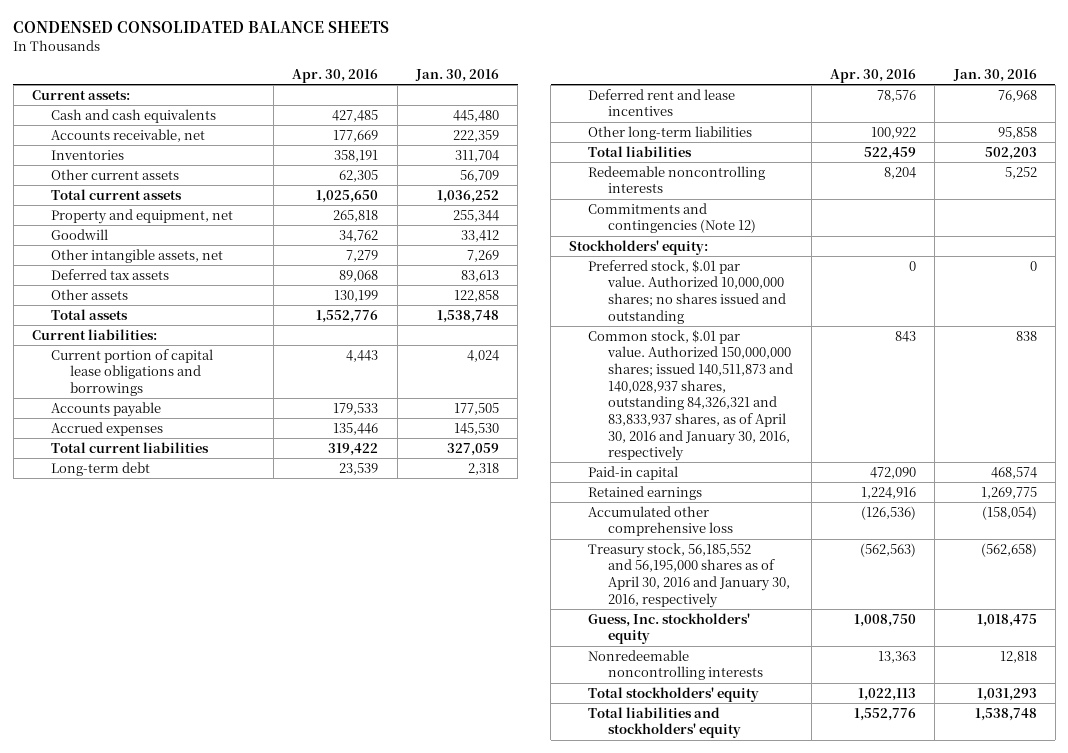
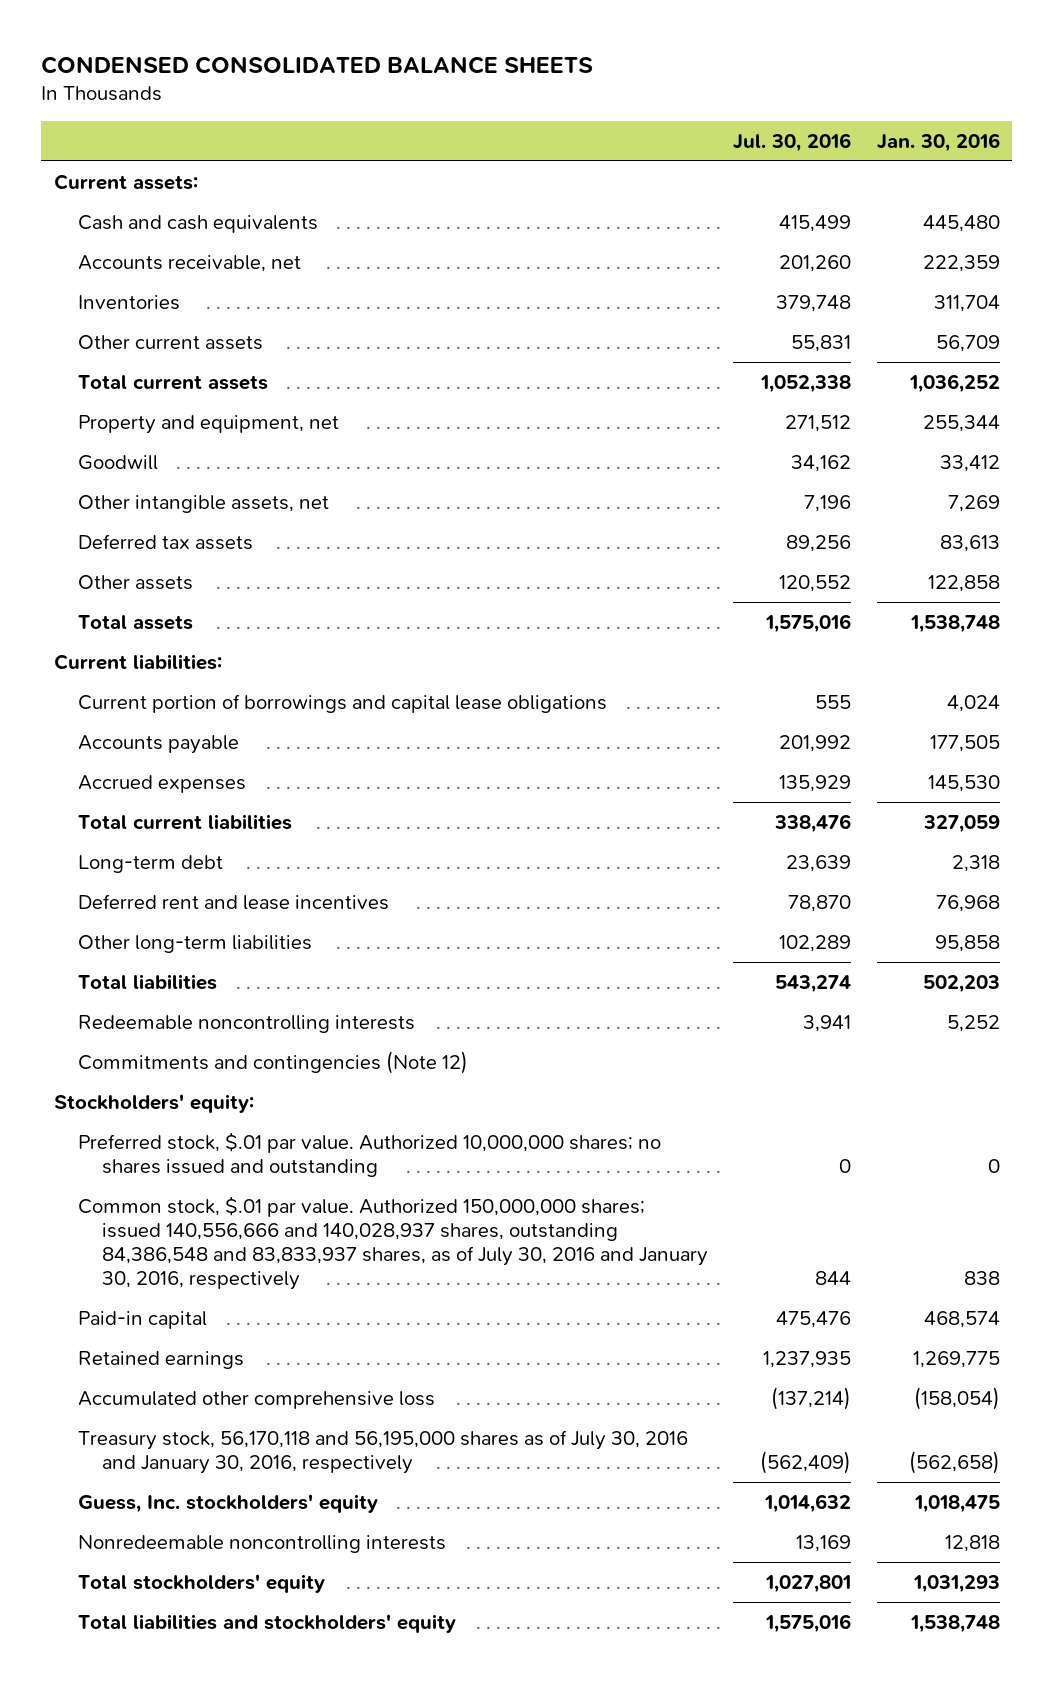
[292,69,379,84] Apr. 30, 2016 -> none
none -> [733,132,852,152] Jul. 30, 2016
[50,348,213,397] Current portion of capital lease obligations and borrowings -> [77,693,607,713] Current portion of borrowings and capital lease obligations
[588,329,793,462] Common stock, $.01 par value. Authorized 150,000,000 shares; issued 140,511,873 and 140,028,937 shares, outstanding 84,326,321 and 83,833,937 shares, as of April 30, 2016 and January 30, 2016, respectively -> [77,1195,709,1291] Common stock, $.01 par value. Authorized 150,000,000 shares; issued 140,556,666 and 140,028,937 shares, outstanding 84,386,548 and 83,833,937 shares, as of July 30, 2016 and January 30, 2016, respectively
[588,542,790,608] Treasury stock, 56,185,552 and 56,195,000 shares as of April 30, 2016 and January 30, 2016, respectively -> [77,1429,688,1475] Treasury stock, 56,170,118 and 56,195,000 shares as of July 30, 2016 and January 30, 2016, respectively

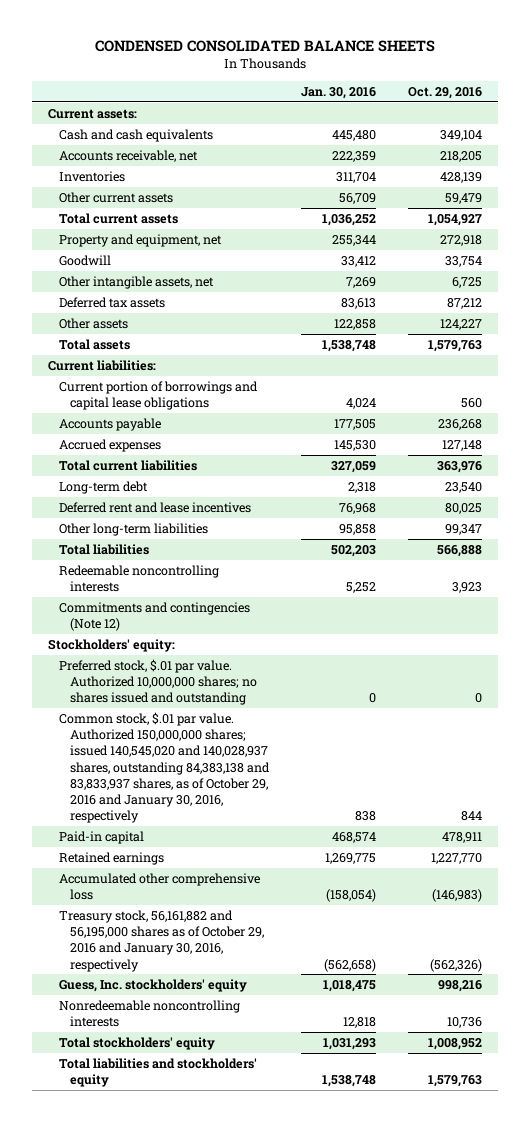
[733,132,852,152] Jul. 30, 2016 -> none
none -> [408,86,483,99] Oct. 29, 2016
[77,1195,709,1291] Common stock, $.01 par value. Authorized 150,000,000 shares; issued 140,556,666 and 140,028,937 shares, outstanding 84,386,548 and 83,833,937 shares, as of July 30, 2016 and January 30, 2016, respectively -> [58,711,270,824] Common stock, $.01 par value. Authorized 150,000,000 shares; issued 140,545,020 and 140,028,937 shares, outstanding 84,383,138 and 83,833,937 shares, as of October 29, 2016 and January 30, 2016, respectively
[77,1429,688,1475] Treasury stock, 56,170,118 and 56,195,000 shares as of July 30, 2016 and January 30, 2016, respectively -> [58,909,264,972] Treasury stock, 56,161,882 and 56,195,000 shares as of October 29, 2016 and January 30, 2016, respectively

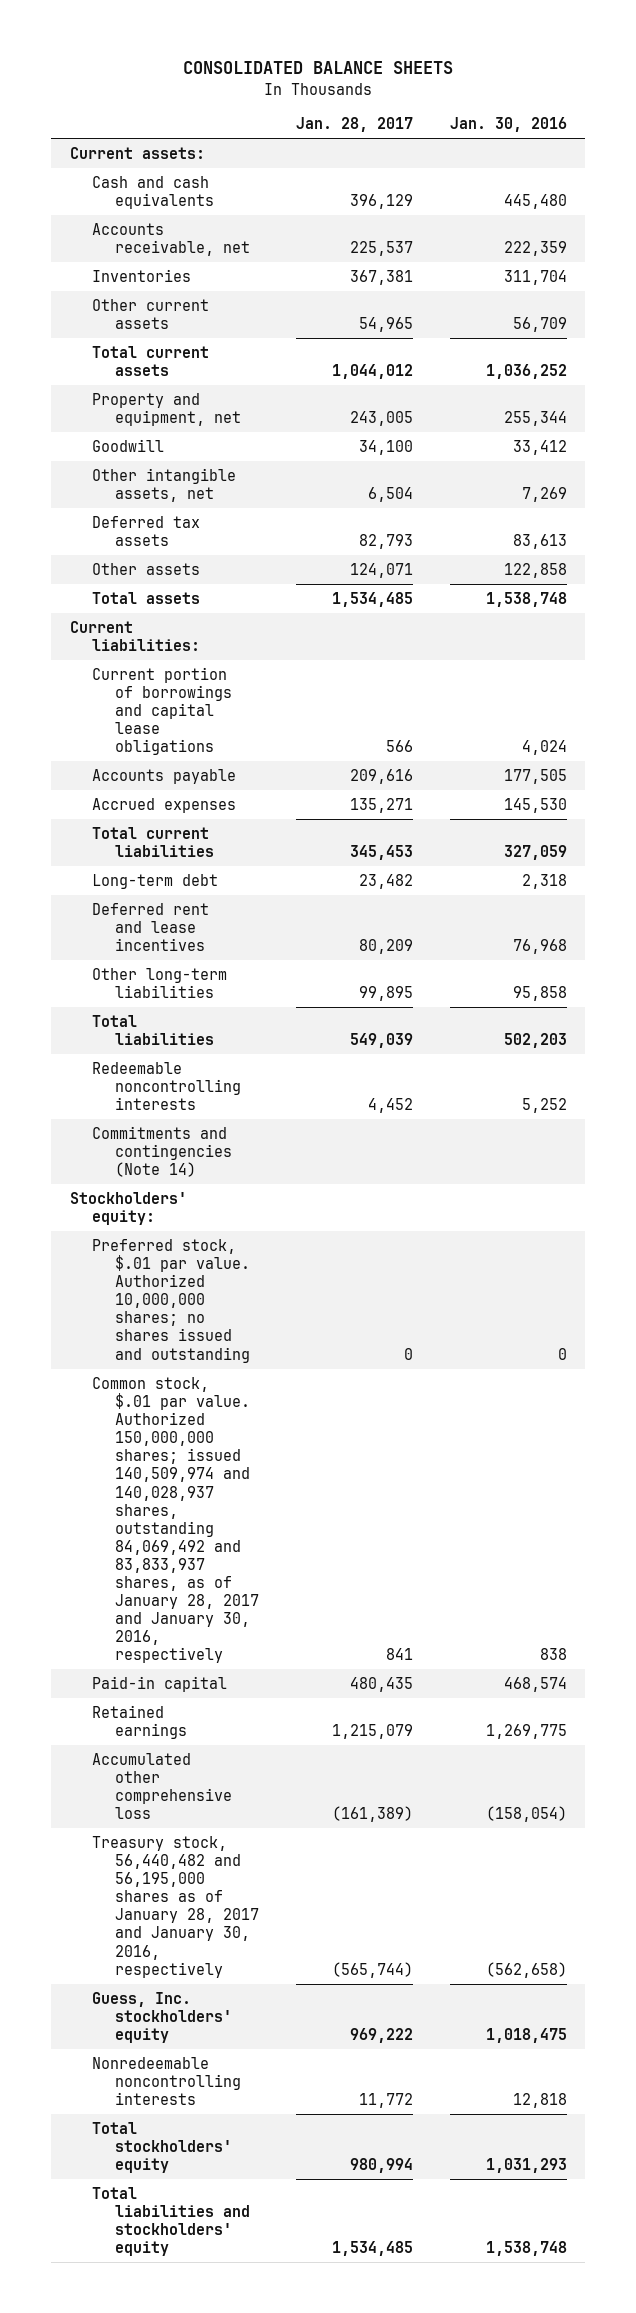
[95,40,436,53] CONDENSED CONSOLIDATED BALANCE SHEETS -> [183,61,454,75] CONSOLIDATED BALANCE SHEETS
[408,86,483,99] Oct. 29, 2016 -> none
none -> [295,117,413,133] Jan. 28, 2017
[58,601,250,632] Commitments and contingencies (Note 12) -> [92,1125,232,1178] Commitments and contingencies (Note 14)
[58,711,270,824] Common stock, $.01 par value. Authorized 150,000,000 shares; issued 140,545,020 and 140,028,937 shares, outstanding 84,383,138 and 83,833,937 shares, as of October 29, 2016 and January 30, 2016, respectively -> [92,1376,259,1664] Common stock, $.01 par value. Authorized 150,000,000 shares; issued 140,509,974 and 140,028,937 shares, outstanding 84,069,492 and 83,833,937 shares, as of January 28, 2017 and January 30, 2016, respectively
[58,909,264,972] Treasury stock, 56,161,882 and 56,195,000 shares as of October 29, 2016 and January 30, 2016, respectively -> [92,1835,259,1978] Treasury stock, 56,440,482 and 56,195,000 shares as of January 28, 2017 and January 30, 2016, respectively

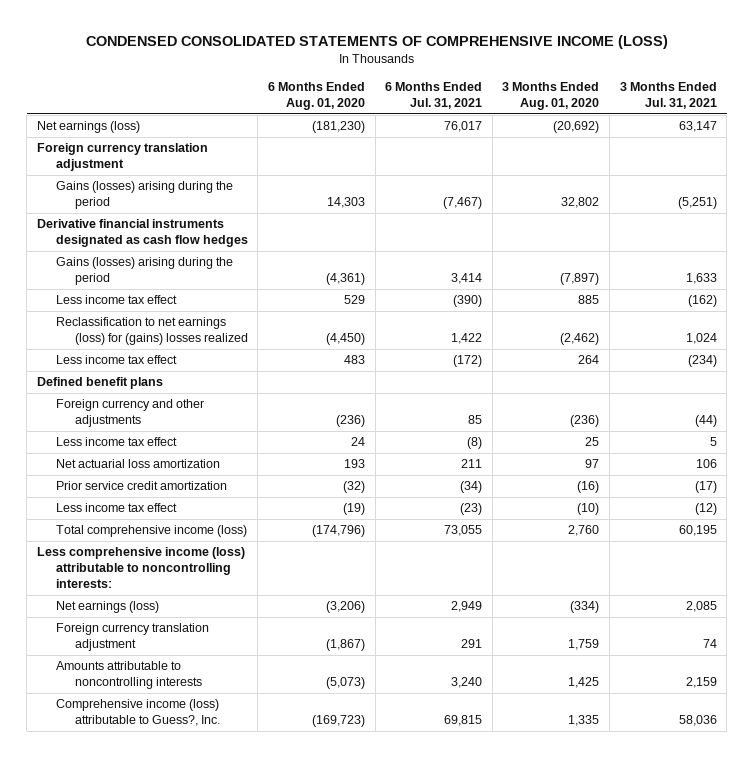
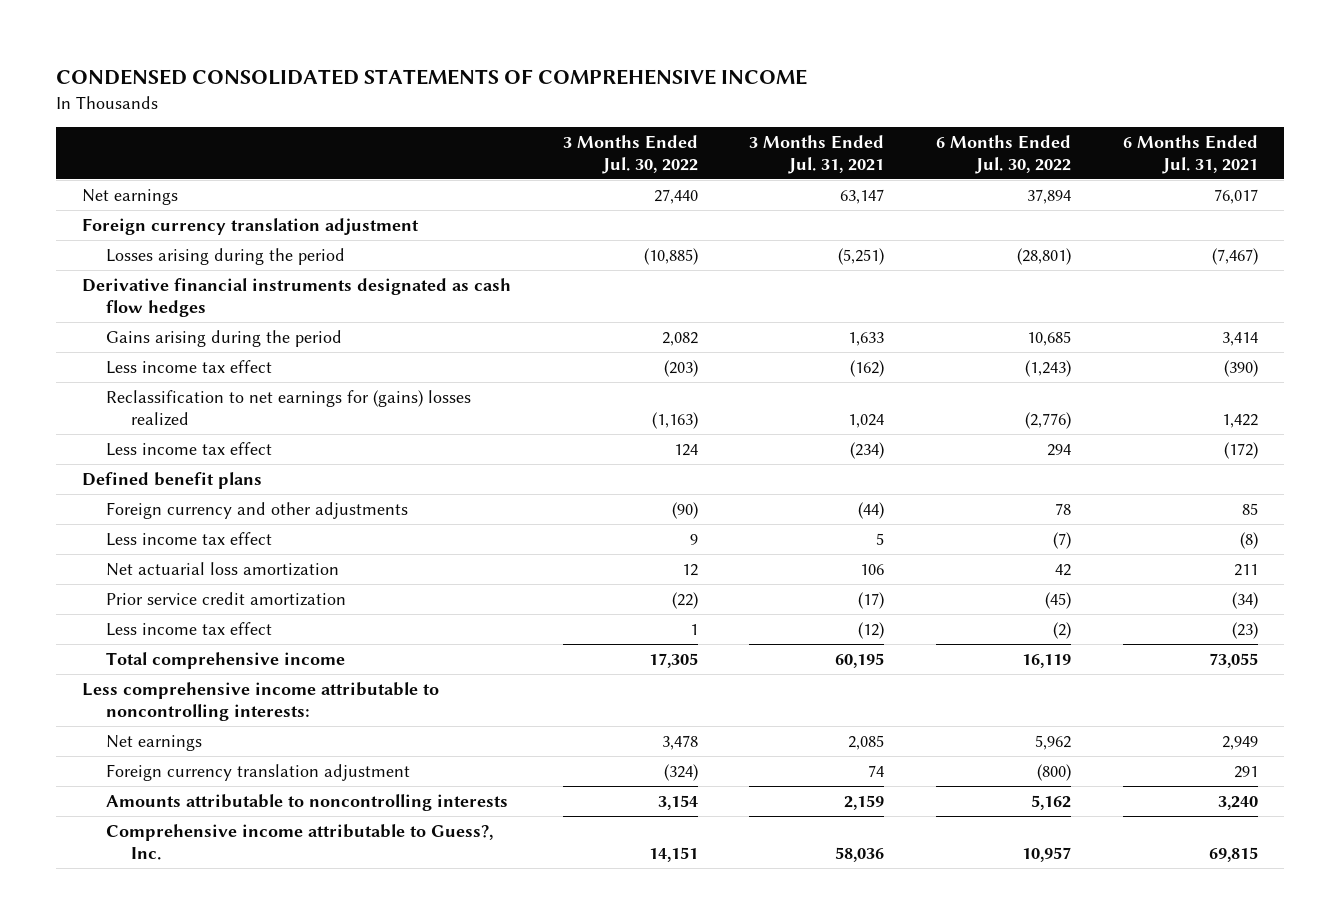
[85,35,668,50] CONDENSED CONSOLIDATED STATEMENTS OF COMPREHENSIVE INCOME (LOSS) -> [56,69,808,86] CONDENSED CONSOLIDATED STATEMENTS OF COMPREHENSIVE INCOME
[268,82,366,111] 6 Months Ended Aug. 01, 2020 -> none
[502,82,600,111] 3 Months Ended Aug. 01, 2020 -> none
none -> [562,134,698,174] 3 Months Ended Jul. 30, 2022
none -> [936,134,1072,174] 6 Months Ended Jul. 30, 2022
[36,121,140,134] Net earnings (loss) -> [81,188,178,205] Net earnings
[55,181,233,210] Gains (losses) arising during the period -> [106,247,346,265] Losses arising during the period
[55,257,233,286] Gains (losses) arising during the period -> [106,329,343,347] Gains arising during the period
[55,317,248,346] Reclassification to net earnings (loss) for (gains) losses realized -> [106,389,472,426] Reclassification to net earnings for (gains) losses realized
[55,525,247,538] Total comprehensive income (loss) -> [106,651,346,669] Total comprehensive income
[36,547,245,589] Less comprehensive income (loss) attributable to noncontrolling interests: -> [81,681,439,721] Less comprehensive income attributable to noncontrolling interests:
[55,601,159,614] Net earnings (loss) -> [106,734,203,751] Net earnings
[55,699,220,727] Comprehensive income (loss) attributable to Guess?, Inc. -> [106,823,494,860] Comprehensive income attributable to Guess?, Inc.

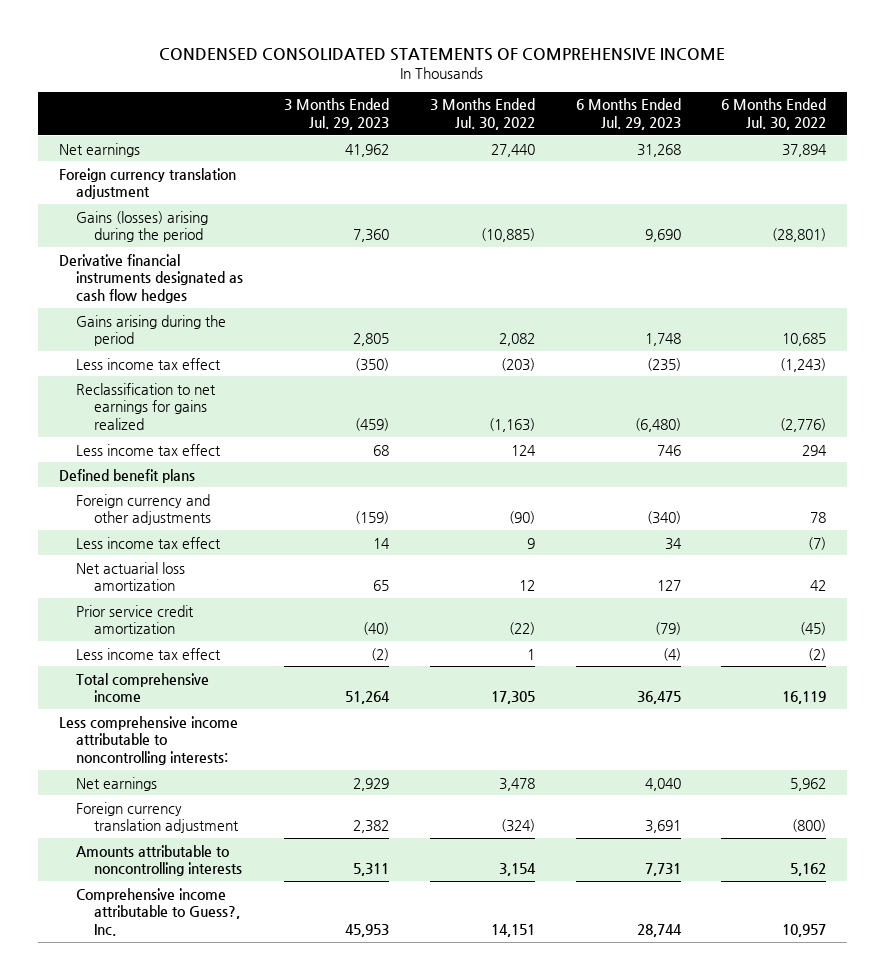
[749,134,885,174] 3 Months Ended Jul. 31, 2021 -> none
[1122,134,1258,174] 6 Months Ended Jul. 31, 2021 -> none
none -> [283,98,389,130] 3 Months Ended Jul. 29, 2023
none -> [575,98,681,130] 6 Months Ended Jul. 29, 2023
[106,247,346,265] Losses arising during the period -> [76,210,209,243] Gains (losses) arising during the period
[106,389,472,426] Reclassification to net earnings for (gains) losses realized -> [76,382,217,430] Reclassification to net earnings for gains realized

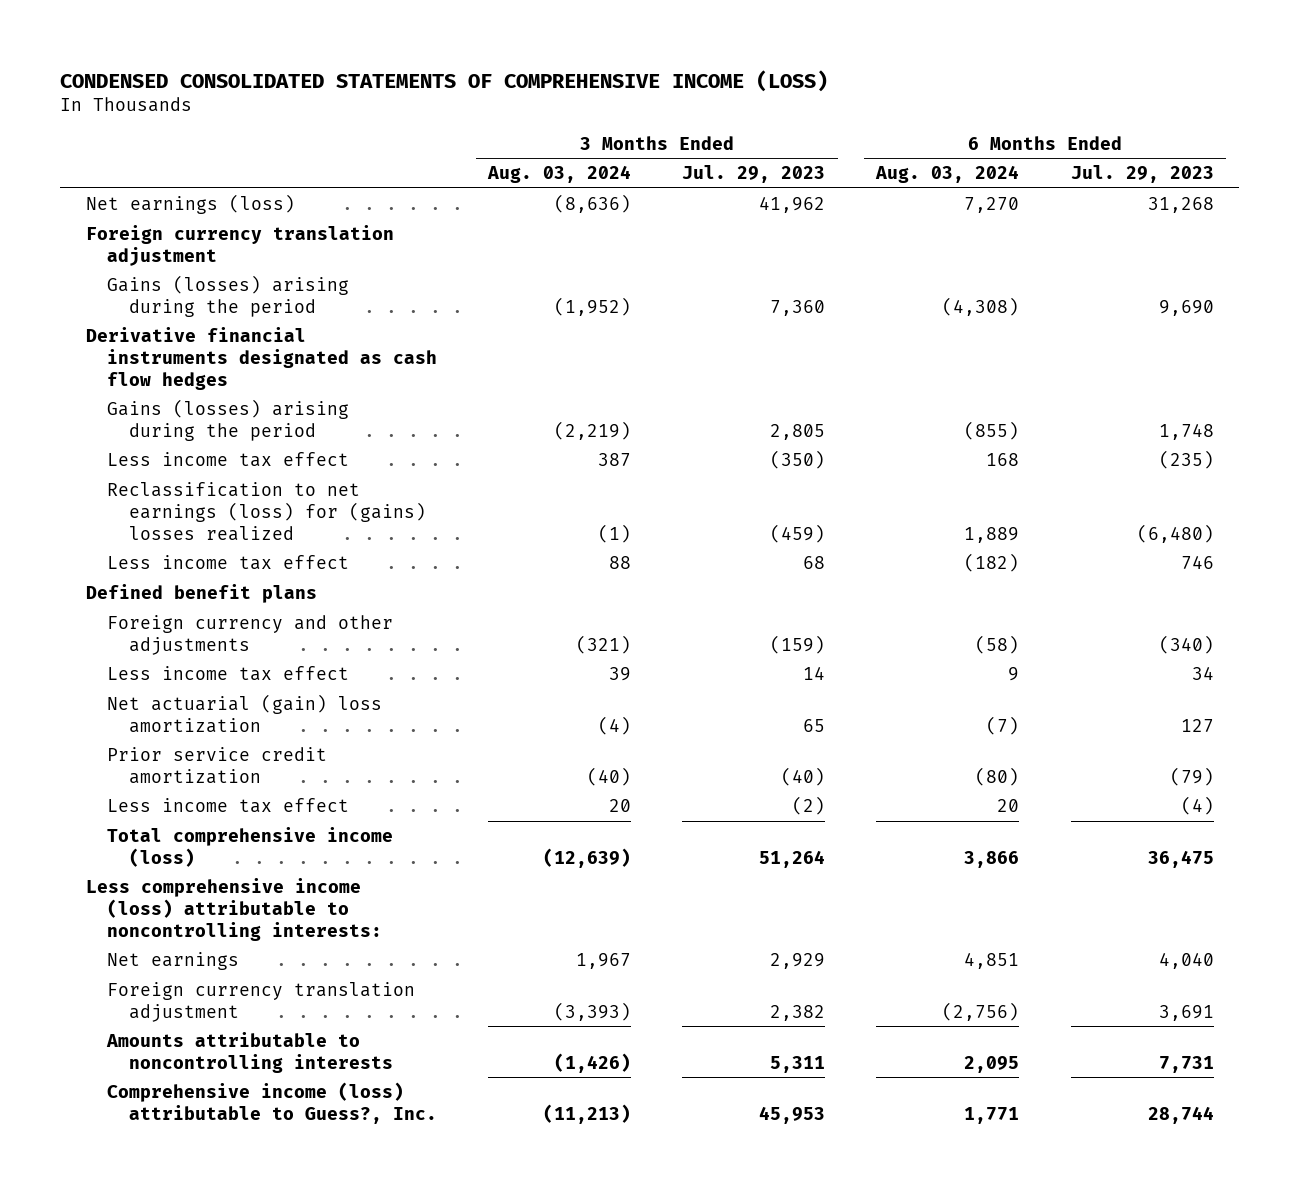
[159,48,726,62] CONDENSED CONSOLIDATED STATEMENTS OF COMPREHENSIVE INCOME -> [60,69,829,92] CONDENSED CONSOLIDATED STATEMENTS OF COMPREHENSIVE INCOME (LOSS)
[429,98,535,130] 3 Months Ended Jul. 30, 2022 -> none
[721,98,827,130] 6 Months Ended Jul. 30, 2022 -> none
none -> [487,165,632,184] Aug. 03, 2024
none -> [875,165,1020,184] Aug. 03, 2024
[58,142,140,157] Net earnings -> [85,193,295,214] Net earnings (loss)
[76,314,227,347] Gains arising during the period -> [107,398,350,441] Gains (losses) arising during the period
[76,382,217,430] Reclassification to net earnings for gains realized -> [107,481,426,541] Reclassification to net earnings (loss) for (gains) losses realized
[76,561,186,592] Net actuarial loss amortization -> [107,693,383,733] Net actuarial (gain) loss amortization
[76,672,210,703] Total comprehensive income -> [107,826,394,867] Total comprehensive income (loss)
[58,715,238,765] Less comprehensive income attributable to noncontrolling interests: -> [85,877,383,941] Less comprehensive income (loss) attributable to noncontrolling interests:
[76,887,240,936] Comprehensive income attributable to Guess?, Inc. -> [107,1081,437,1124] Comprehensive income (loss) attributable to Guess?, Inc.

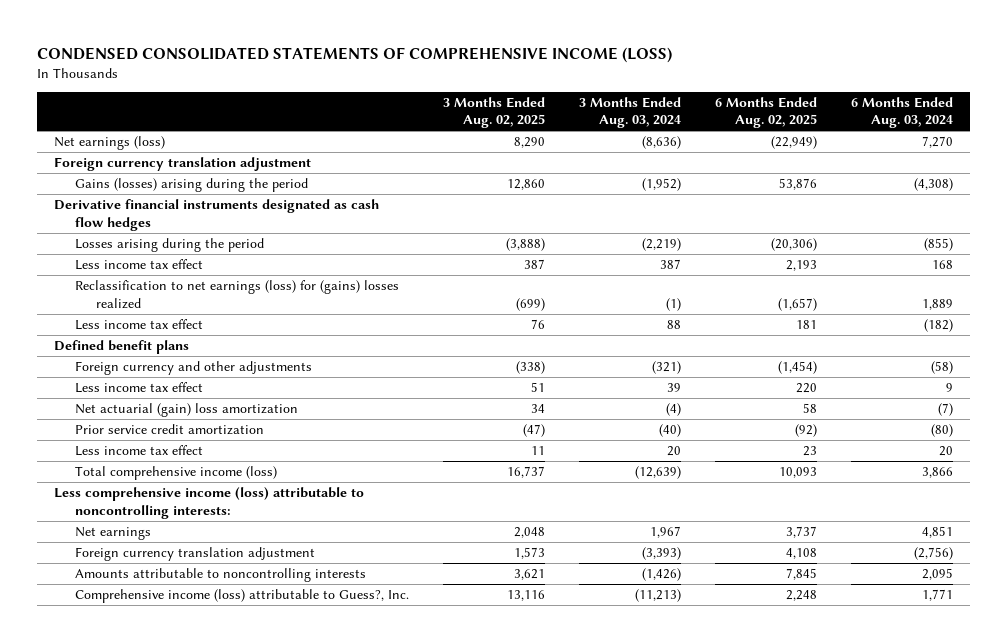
[682,165,826,184] Jul. 29, 2023 -> none
[1070,165,1214,184] Jul. 29, 2023 -> none
none -> [443,96,546,129] 3 Months Ended Aug. 02, 2025
none -> [715,96,818,129] 6 Months Ended Aug. 02, 2025
[107,398,350,441] Gains (losses) arising during the period -> [75,238,265,253] Losses arising during the period

